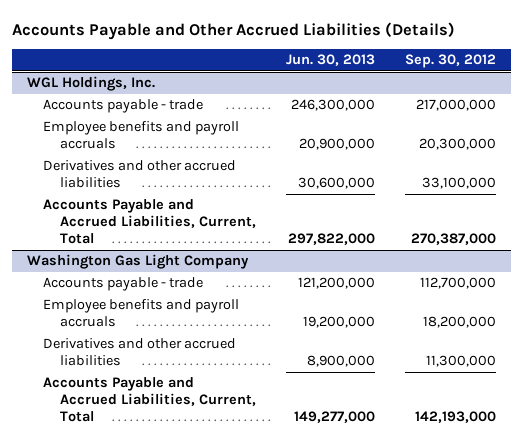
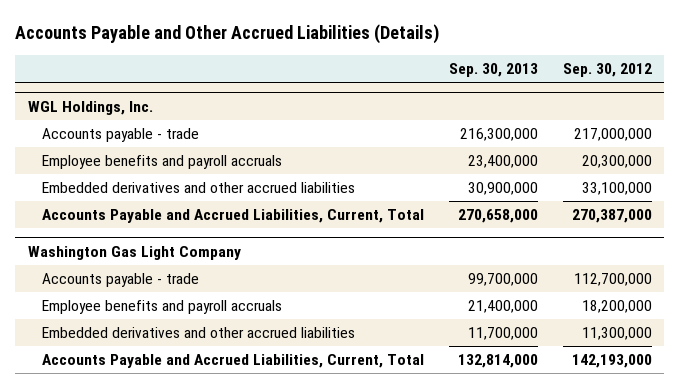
[285,54,375,67] Jun. 30, 2013 -> none
none -> [448,63,538,78] Sep. 30, 2013
[43,160,237,189] Derivatives and other accrued liabilities -> [41,182,355,194] Embedded derivatives and other accrued liabilities
[43,338,237,367] Derivatives and other accrued liabilities -> [41,327,355,339] Embedded derivatives and other accrued liabilities

